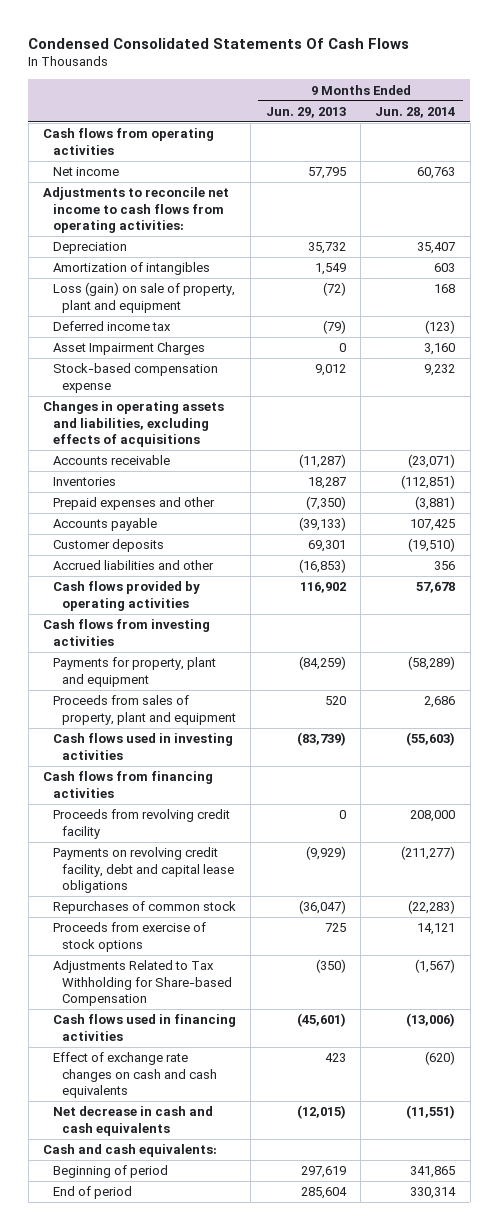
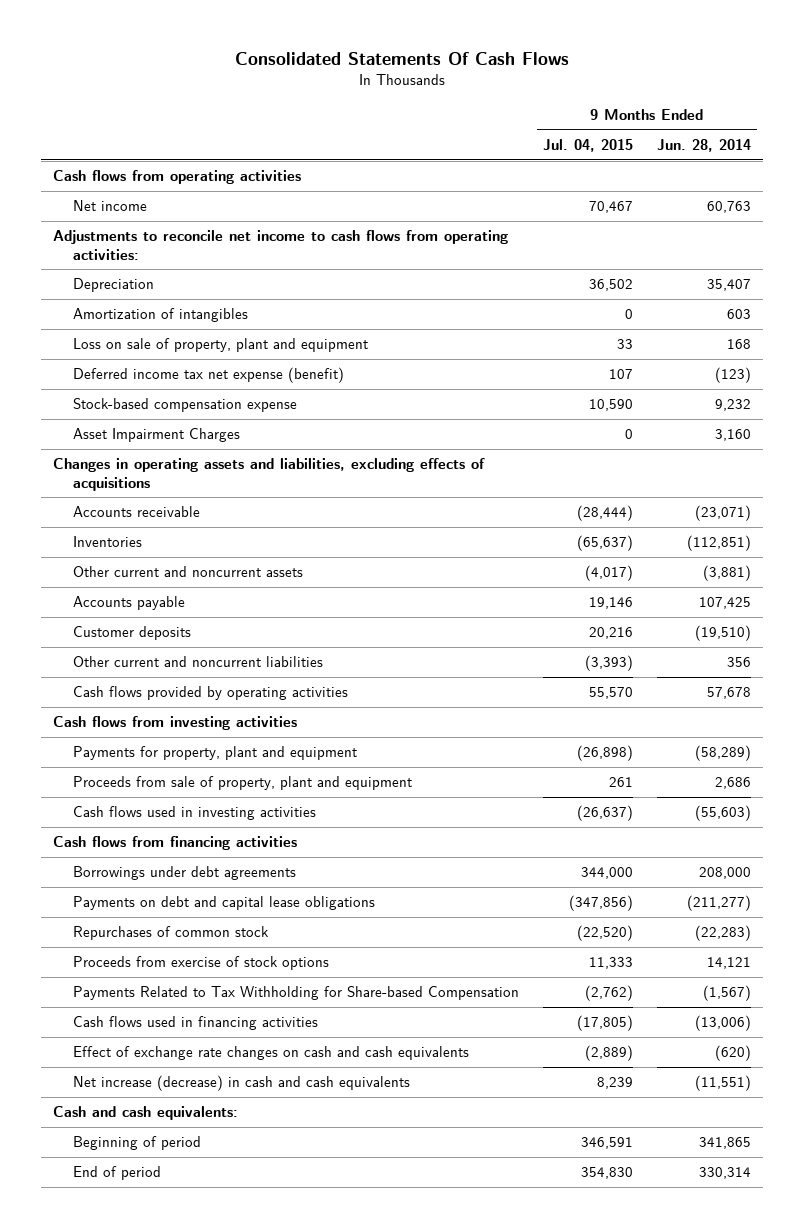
[28,37,410,49] Condensed Consolidated Statements Of Cash Flows -> [234,51,569,65] Consolidated Statements Of Cash Flows
[265,107,346,119] Jun. 29, 2013 -> none
none -> [543,139,634,153] Jul. 04, 2015
[52,282,235,313] Loss (gain) on sale of property, plant and equipment -> [73,338,369,353] Loss on sale of property, plant and equipment
[52,321,171,332] Deferred income tax -> [73,367,345,384] Deferred income tax net expense (benefit)
[52,342,205,356] Asset Impairment Charges -> [73,428,241,443] Asset Impairment Charges
[52,497,215,511] Prepaid expenses and other -> [73,566,304,578] Other current and noncurrent assets
[52,560,214,571] Accrued liabilities and other -> [73,656,324,668] Other current and noncurrent liabilities
[52,695,237,725] Proceeds from sales of property, plant and equipment -> [73,776,413,791] Proceeds from sale of property, plant and equipment
[52,809,230,839] Proceeds from revolving credit facility -> [73,866,297,881] Borrowings under debt agreements
[52,847,235,893] Payments on revolving credit facility, debt and capital lease obligations -> [73,896,376,911] Payments on debt and capital lease obligations
[52,960,233,1006] Adjustments Related to Tax Withholding for Share-based Compensation -> [73,986,520,1001] Payments Related to Tax Withholding for Share-based Compensation
[52,1106,213,1136] Net decrease in cash and cash equivalents -> [73,1075,411,1092] Net increase (decrease) in cash and cash equivalents

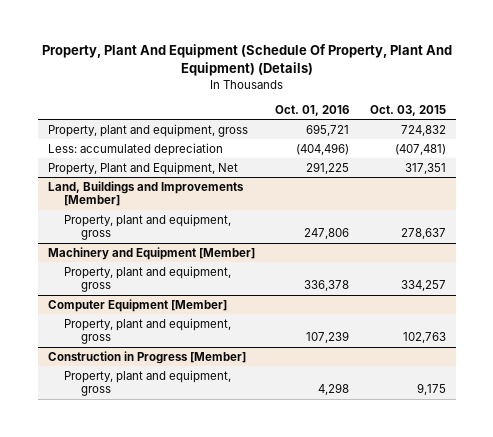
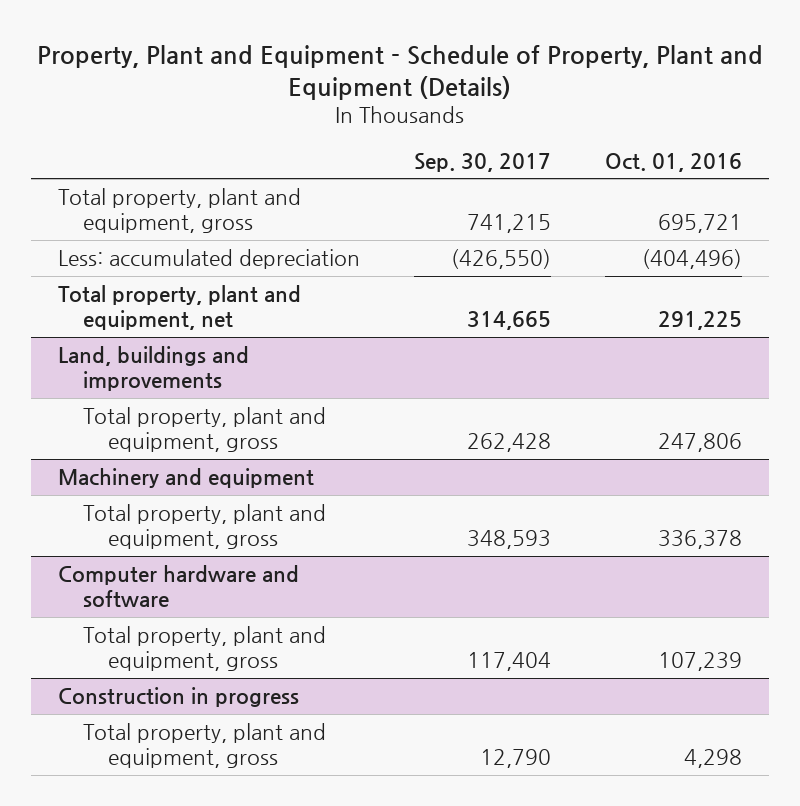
[41,44,452,77] Property, Plant And Equipment (Schedule Of Property, Plant And Equipment) (Details) -> [37,45,764,100] Property, Plant and Equipment - Schedule of Property, Plant and Equipment (Details)
[369,105,446,117] Oct. 03, 2015 -> none
none -> [414,152,552,172] Sep. 30, 2017
[47,123,248,137] Property, plant and equipment, gross -> [58,188,302,233] Total property, plant and equipment, gross
[47,298,227,312] Computer Equipment [Member] -> none
[47,161,238,175] Property, Plant and Equipment, Net -> [58,285,302,330] Total property, plant and equipment, net
[47,180,244,207] Land, Buildings and Improvements [Member] -> [58,346,250,391] Land, buildings and improvements
[64,213,232,241] Property, plant and equipment, gross -> [83,407,327,452] Total property, plant and equipment, gross
[47,246,255,260] Machinery and Equipment [Member] -> [58,468,315,489] Machinery and equipment
[64,265,232,293] Property, plant and equipment, gross -> [83,504,327,549] Total property, plant and equipment, gross
none -> [58,565,300,607] Computer hardware and software
[64,317,232,345] Property, plant and equipment, gross -> [83,626,327,671] Total property, plant and equipment, gross
[47,350,246,364] Construction in Progress [Member] -> [58,687,300,708] Construction in progress
[64,369,232,397] Property, plant and equipment, gross -> [83,723,327,768] Total property, plant and equipment, gross

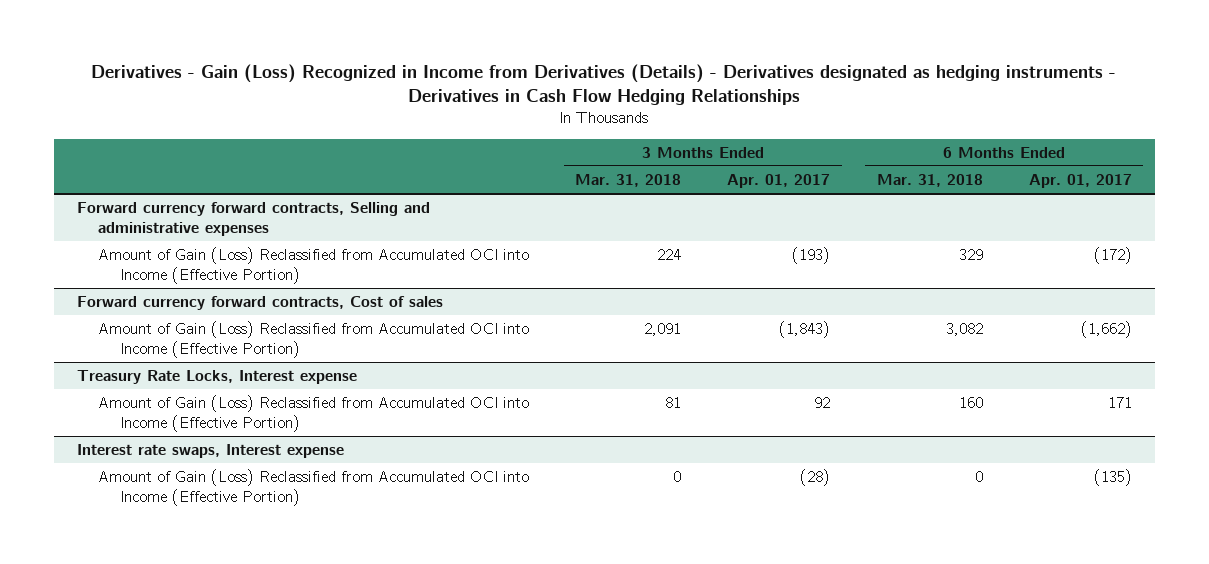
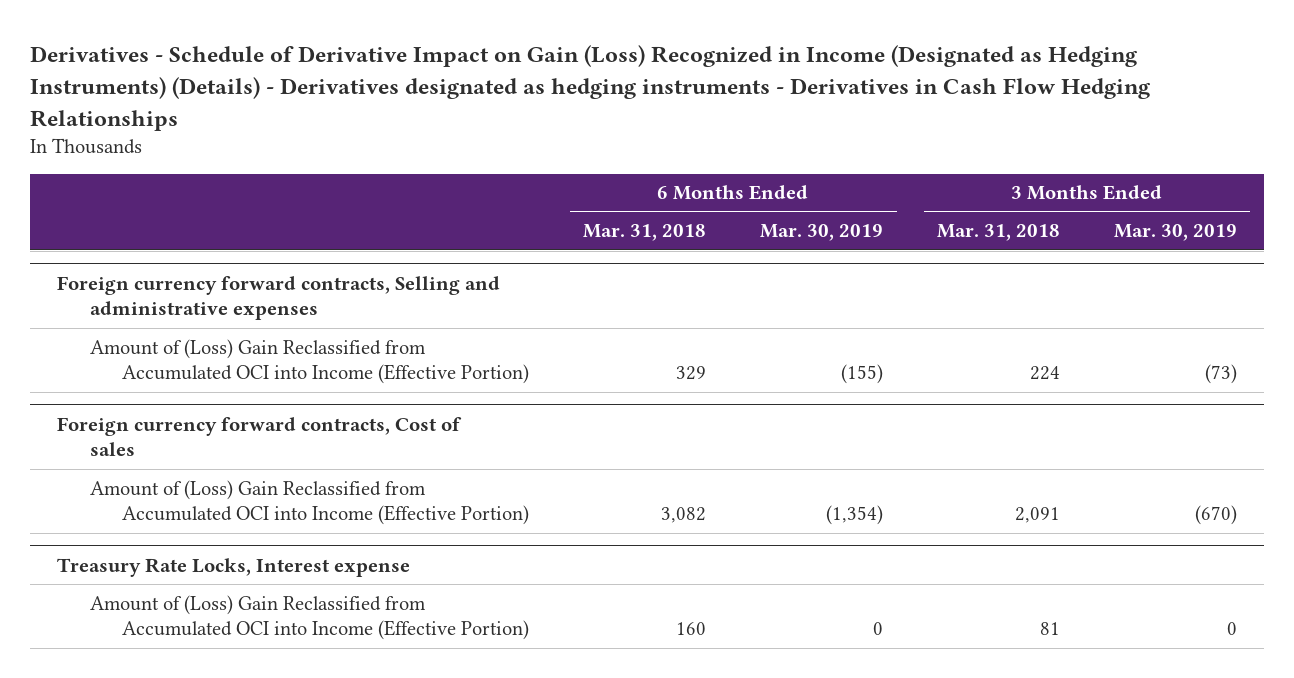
[91,63,1117,106] Derivatives - Gain (Loss) Recognized in Income from Derivatives (Details) - Derivatives designated as hedging instruments - Derivatives in Cash Flow Hedging Relationships -> [30,44,1151,131] Derivatives - Schedule of Derivative Impact on Gain (Loss) Recognized in Income (Designated as Hedging Instruments) (Details) - Derivatives designated as hedging instruments - Derivatives in Cash Flow Hedging Relationships
[727,173,831,188] Apr. 01, 2017 -> none
[1028,173,1132,188] Apr. 01, 2017 -> none
none -> [760,224,884,242] Mar. 30, 2019
none -> [1113,224,1237,242] Mar. 30, 2019
[76,201,430,236] Forward currency forward contracts, Selling and administrative expenses -> [57,275,501,321] Foreign currency forward contracts, Selling and administrative expenses
[98,246,530,284] Amount of Gain (Loss) Reclassified from Accumulated OCI into Income (Effective Portion) -> [89,338,530,385] Amount of (Loss) Gain Reclassified from Accumulated OCI into Income (Effective Portion)
[76,295,443,310] Forward currency forward contracts, Cost of sales -> [57,416,463,457] Foreign currency forward contracts, Cost of sales
[98,320,530,358] Amount of Gain (Loss) Reclassified from Accumulated OCI into Income (Effective Portion) -> [89,479,530,526] Amount of (Loss) Gain Reclassified from Accumulated OCI into Income (Effective Portion)
[76,443,344,458] Interest rate swaps, Interest expense -> none
[98,468,530,506] Amount of Gain (Loss) Reclassified from Accumulated OCI into Income (Effective Portion) -> none
[98,394,530,432] Amount of Gain (Loss) Reclassified from Accumulated OCI into Income (Effective Portion) -> [89,594,530,641] Amount of (Loss) Gain Reclassified from Accumulated OCI into Income (Effective Portion)

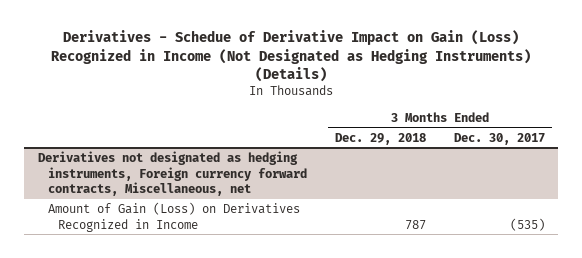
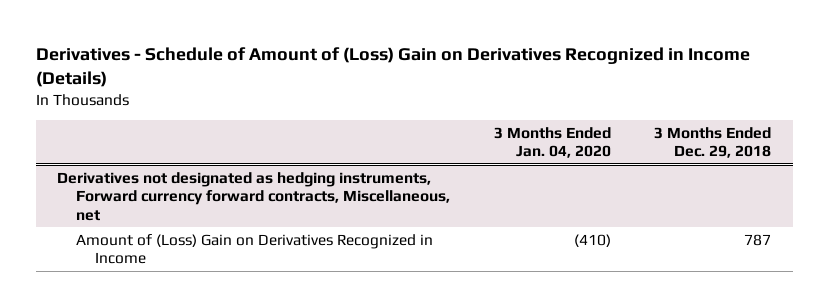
[51,30,532,83] Derivatives - Schedue of Derivative Impact on Gain (Loss) Recognized in Income (Not Designated as Hedging Instruments) (Details) -> [35,46,750,87] Derivatives - Schedule of Amount of (Loss) Gain on Derivatives Recognized in Income (Details)
[453,132,545,145] Dec. 30, 2017 -> none
none -> [493,126,611,159] 3 Months Ended Jan. 04, 2020
[37,151,307,196] Derivatives not designated as hedging instruments, Foreign currency forward contracts, Miscellaneous, net -> [57,171,451,221] Derivatives not designated as hedging instruments, Forward currency forward contracts, Miscellaneous, net
[47,202,300,232] Amount of Gain (Loss) on Derivatives Recognized in Income -> [76,233,434,265] Amount of (Loss) Gain on Derivatives Recognized in Income

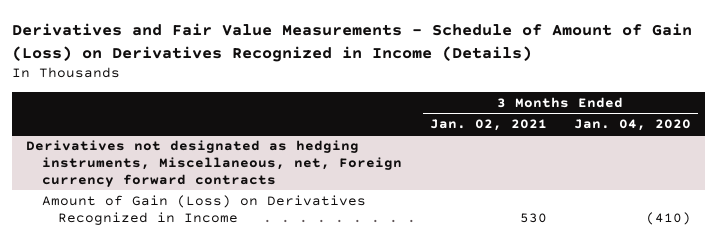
[35,46,750,87] Derivatives - Schedule of Amount of (Loss) Gain on Derivatives Recognized in Income (Details) -> [11,22,692,62] Derivatives and Fair Value Measurements - Schedule of Amount of Gain (Loss) on Derivatives Recognized in Income (Details)
[653,126,771,159] 3 Months Ended Dec. 29, 2018 -> none
none -> [429,119,547,132] Jan. 02, 2021
[57,171,451,221] Derivatives not designated as hedging instruments, Forward currency forward contracts, Miscellaneous, net -> [25,139,402,188] Derivatives not designated as hedging instruments, Miscellaneous, net, Foreign currency forward contracts
[76,233,434,265] Amount of (Loss) Gain on Derivatives Recognized in Income -> [41,194,366,226] Amount of Gain (Loss) on Derivatives Recognized in Income

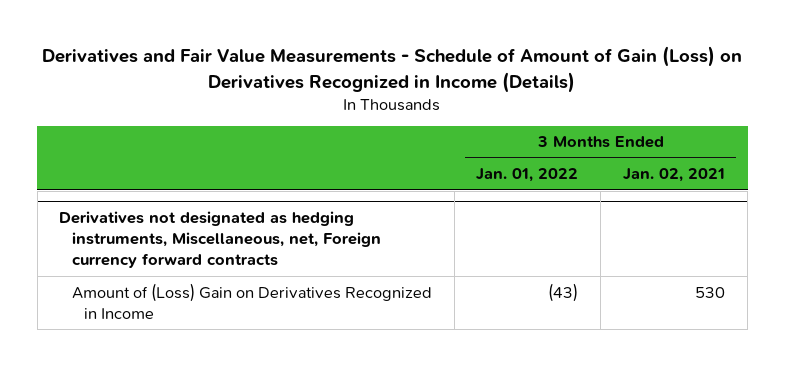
[574,119,692,132] Jan. 04, 2020 -> none
none -> [476,168,579,183] Jan. 01, 2022
[41,194,366,226] Amount of Gain (Loss) on Derivatives Recognized in Income -> [71,282,432,319] Amount of (Loss) Gain on Derivatives Recognized in Income

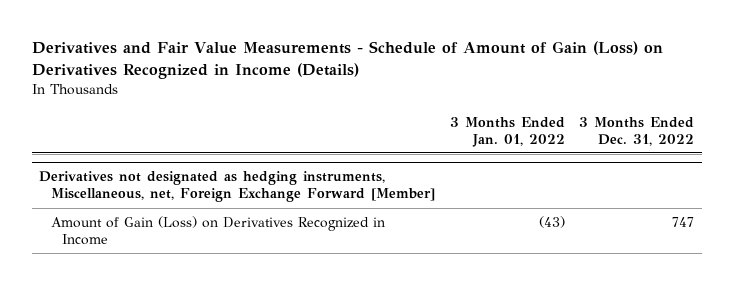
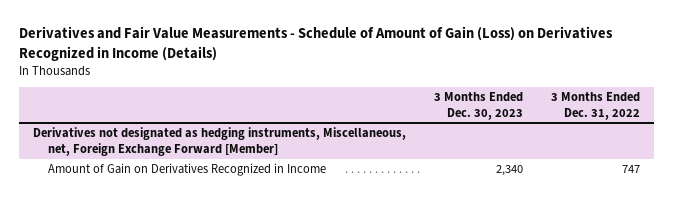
[449,116,565,147] 3 Months Ended Jan. 01, 2022 -> none
none -> [434,92,524,120] 3 Months Ended Dec. 30, 2023
[50,215,385,245] Amount of Gain (Loss) on Derivatives Recognized in Income -> [48,163,327,177] Amount of Gain on Derivatives Recognized in Income

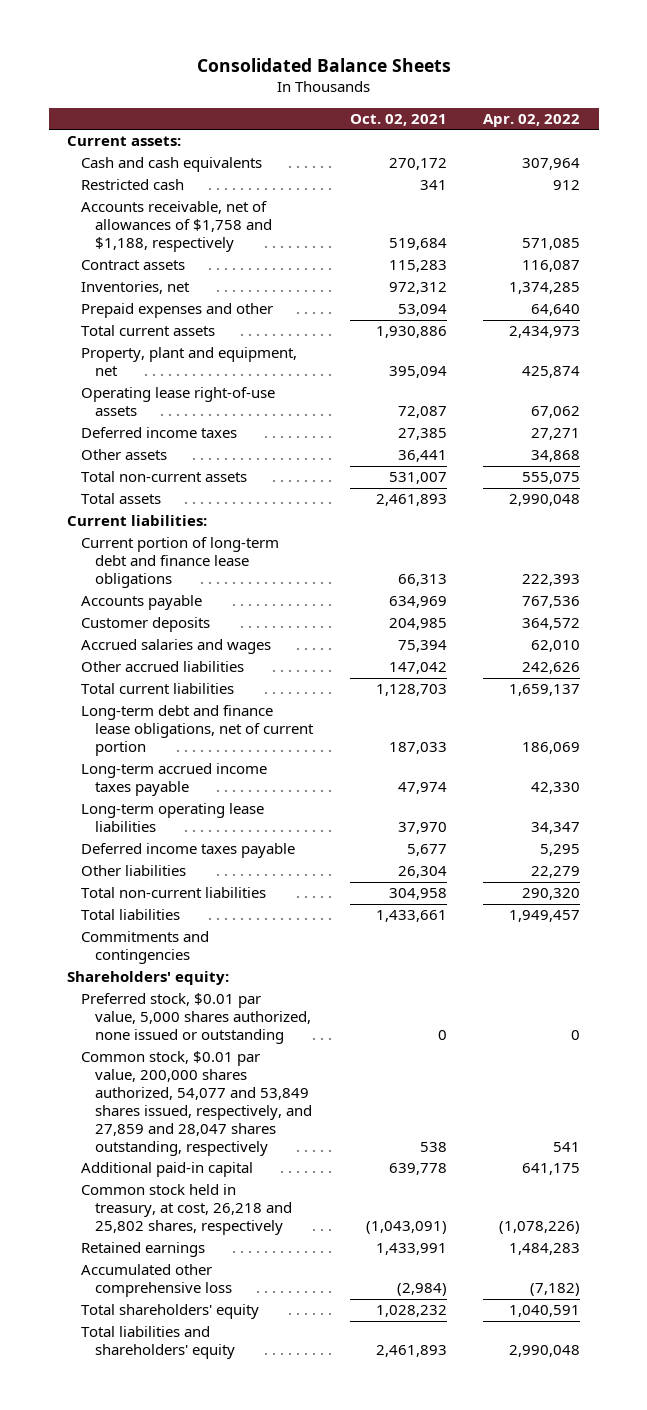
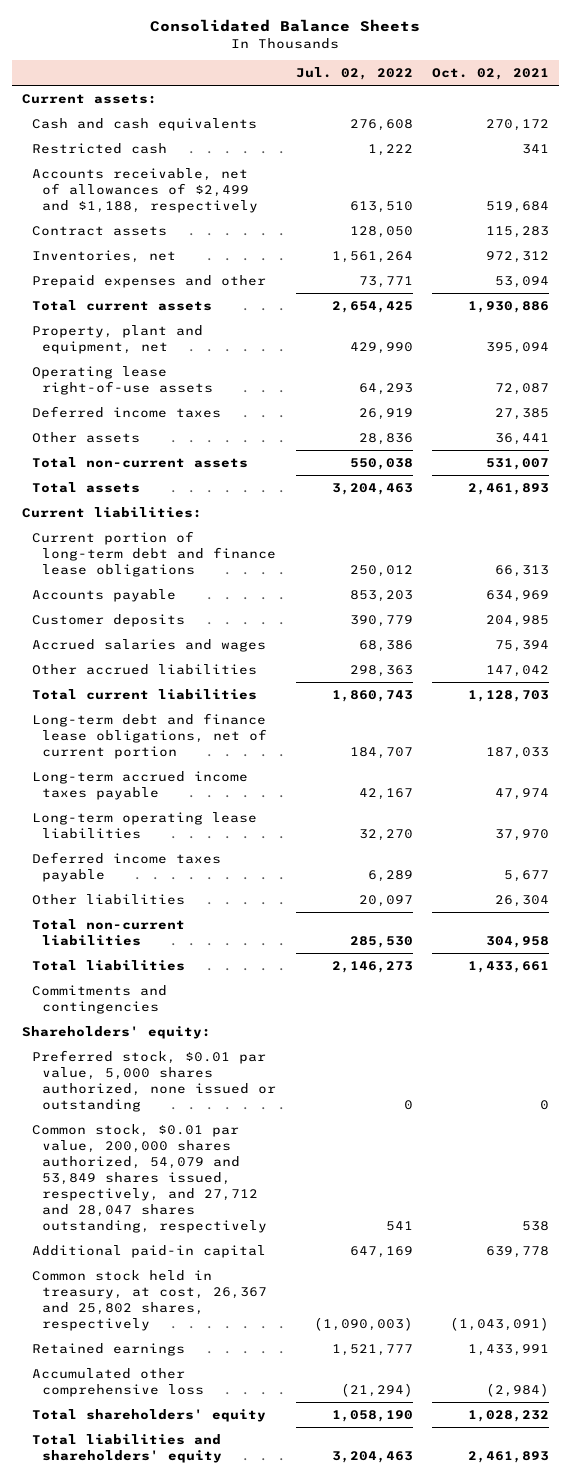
[483,113,581,127] Apr. 02, 2022 -> none
none -> [295,66,413,80] Jul. 02, 2022
[81,201,273,253] Accounts receivable, net of allowances of $1,758 and $1,188, respectively -> [31,167,259,213] Accounts receivable, net of allowances of $2,499 and $1,188, respectively
[81,1051,313,1157] Common stock, $0.01 par value, 200,000 shares authorized, 54,077 and 53,849 shares issued, respectively, and 27,859 and 28,047 shares outstanding, respectively -> [31,1123,268,1234] Common stock, $0.01 par value, 200,000 shares authorized, 54,079 and 53,849 shares issued, respectively, and 27,712 and 28,047 shares outstanding, respectively
[81,1184,293,1236] Common stock held in treasury, at cost, 26,218 and 25,802 shares, respectively -> [31,1269,268,1332] Common stock held in treasury, at cost, 26,367 and 25,802 shares, respectively

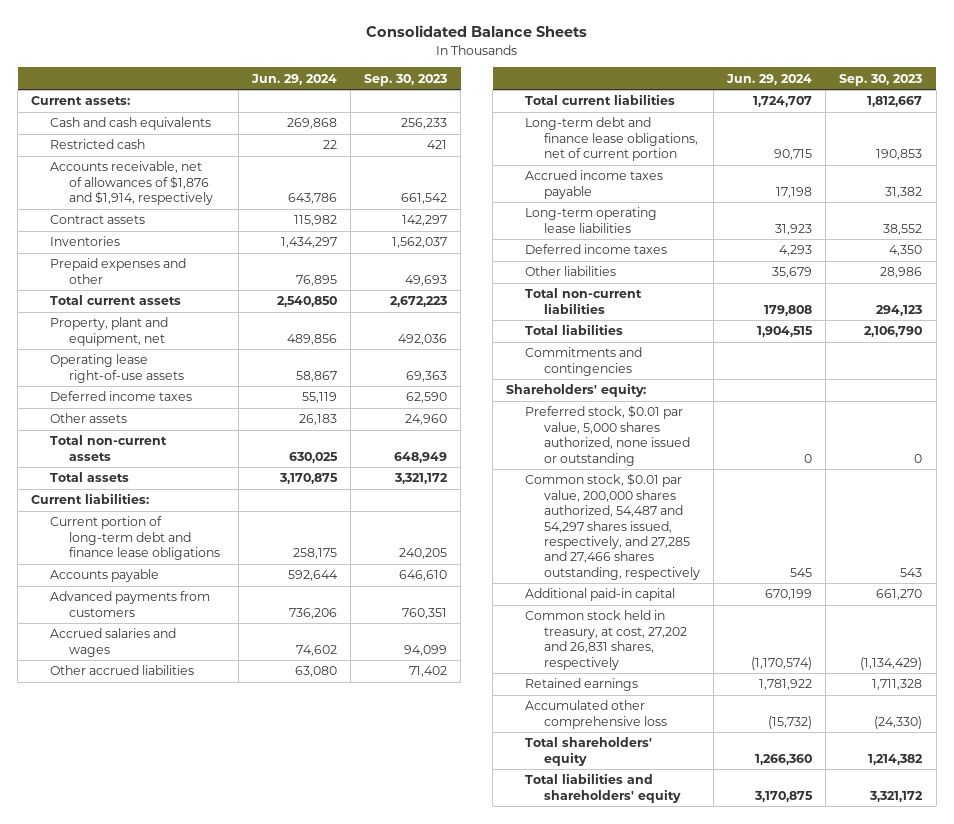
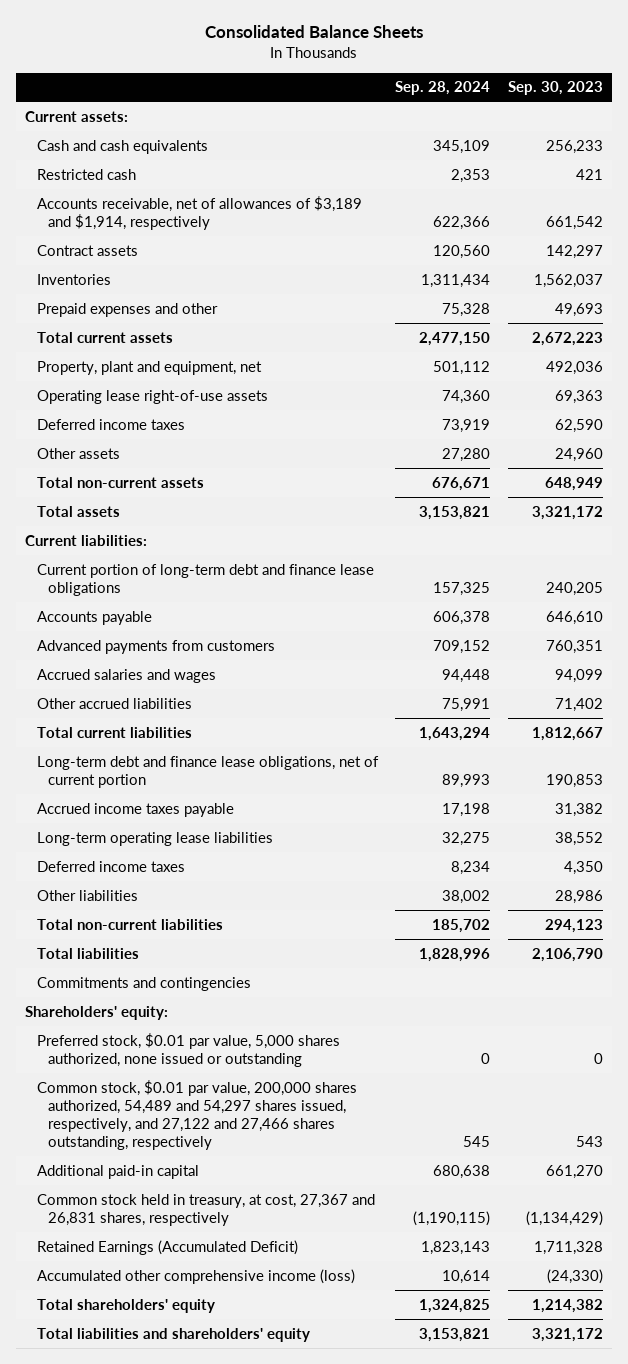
[251,73,338,85] Jun. 29, 2024 -> none
none -> [395,81,491,96] Sep. 28, 2024
[50,161,214,206] Accounts receivable, net of allowances of $1,876 and $1,914, respectively -> [36,195,362,230] Accounts receivable, net of allowances of $3,189 and $1,914, respectively
[525,473,701,580] Common stock, $0.01 par value, 200,000 shares authorized, 54,487 and 54,297 shares issued, respectively, and 27,285 and 27,466 shares outstanding, respectively -> [36,1079,357,1151] Common stock, $0.01 par value, 200,000 shares authorized, 54,489 and 54,297 shares issued, respectively, and 27,122 and 27,466 shares outstanding, respectively
[525,610,688,670] Common stock held in treasury, at cost, 27,202 and 26,831 shares, respectively -> [36,1193,375,1226] Common stock held in treasury, at cost, 27,367 and 26,831 shares, respectively
[525,678,639,692] Retained earnings -> [36,1239,298,1255] Retained Earnings (Accumulated Deficit)
[525,700,668,729] Accumulated other comprehensive loss -> [36,1268,355,1284] Accumulated other comprehensive income (loss)

